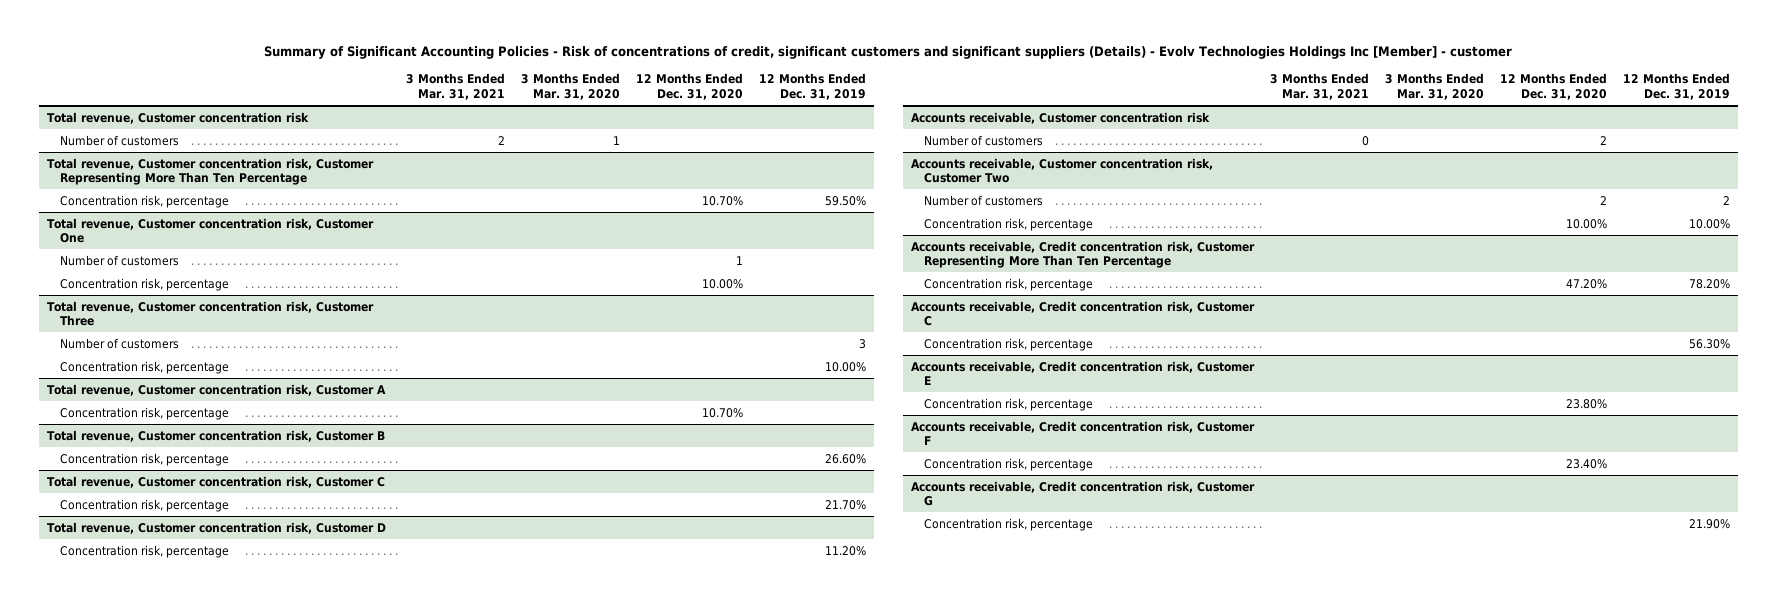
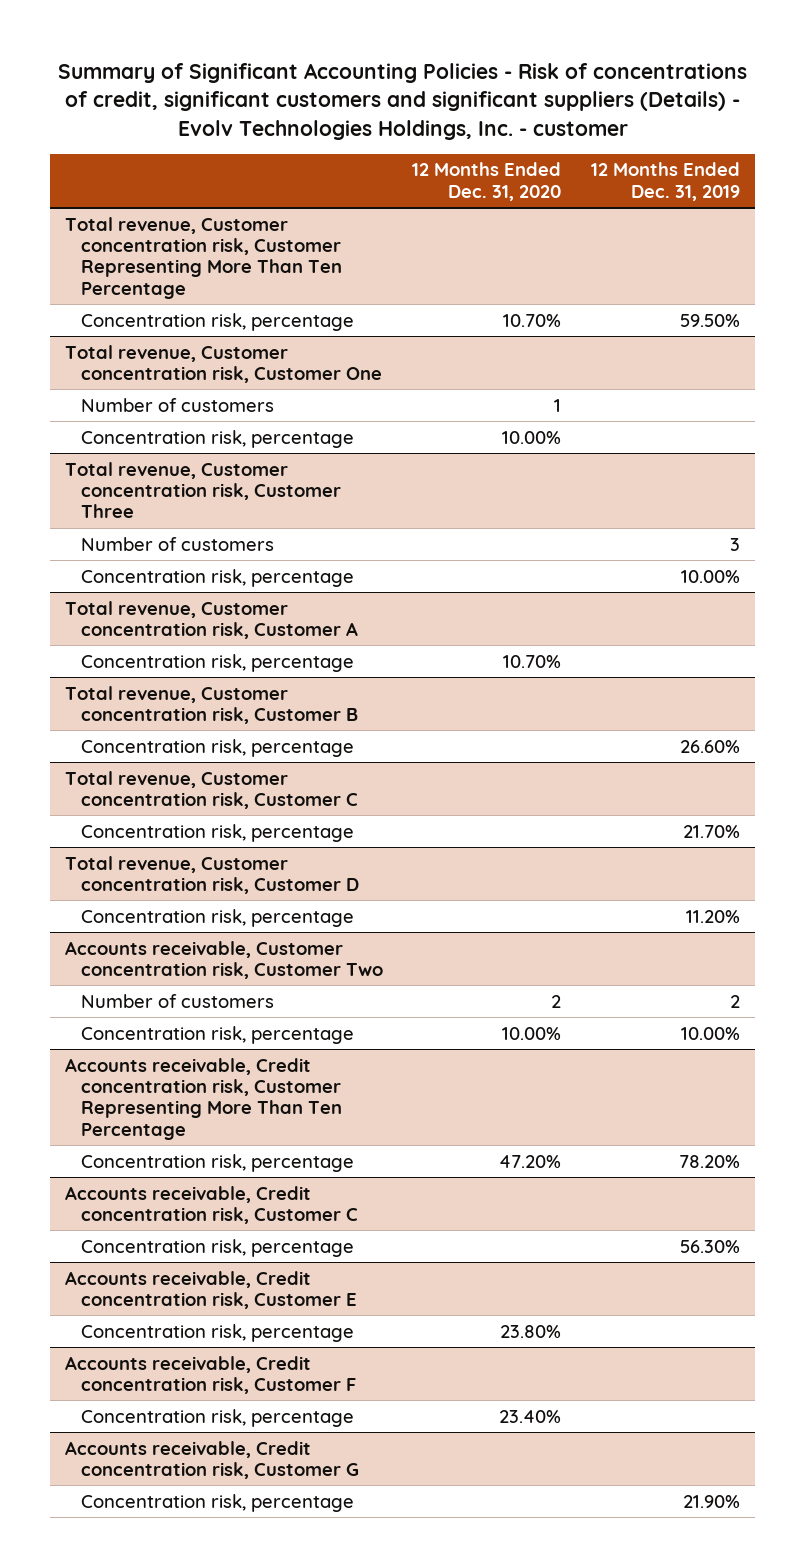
[264,46,1513,60] Summary of Significant Accounting Policies - Risk of concentrations of credit, significant customers and significant suppliers (Details) - Evolv Technologies Holdings Inc [Member] - customer -> [57,62,747,140] Summary of Significant Accounting Policies - Risk of concentrations of credit, significant customers and significant suppliers (Details) - Evolv Technologies Holdings, Inc. - customer
[406,73,506,100] 3 Months Ended Mar. 31, 2021 -> none
[521,73,621,100] 3 Months Ended Mar. 31, 2020 -> none
[46,111,309,124] Total revenue, Customer concentration risk -> none
[59,134,179,146] Number of customers -> none
[910,111,1210,124] Accounts receivable, Customer concentration risk -> none
[923,134,1043,146] Number of customers -> none

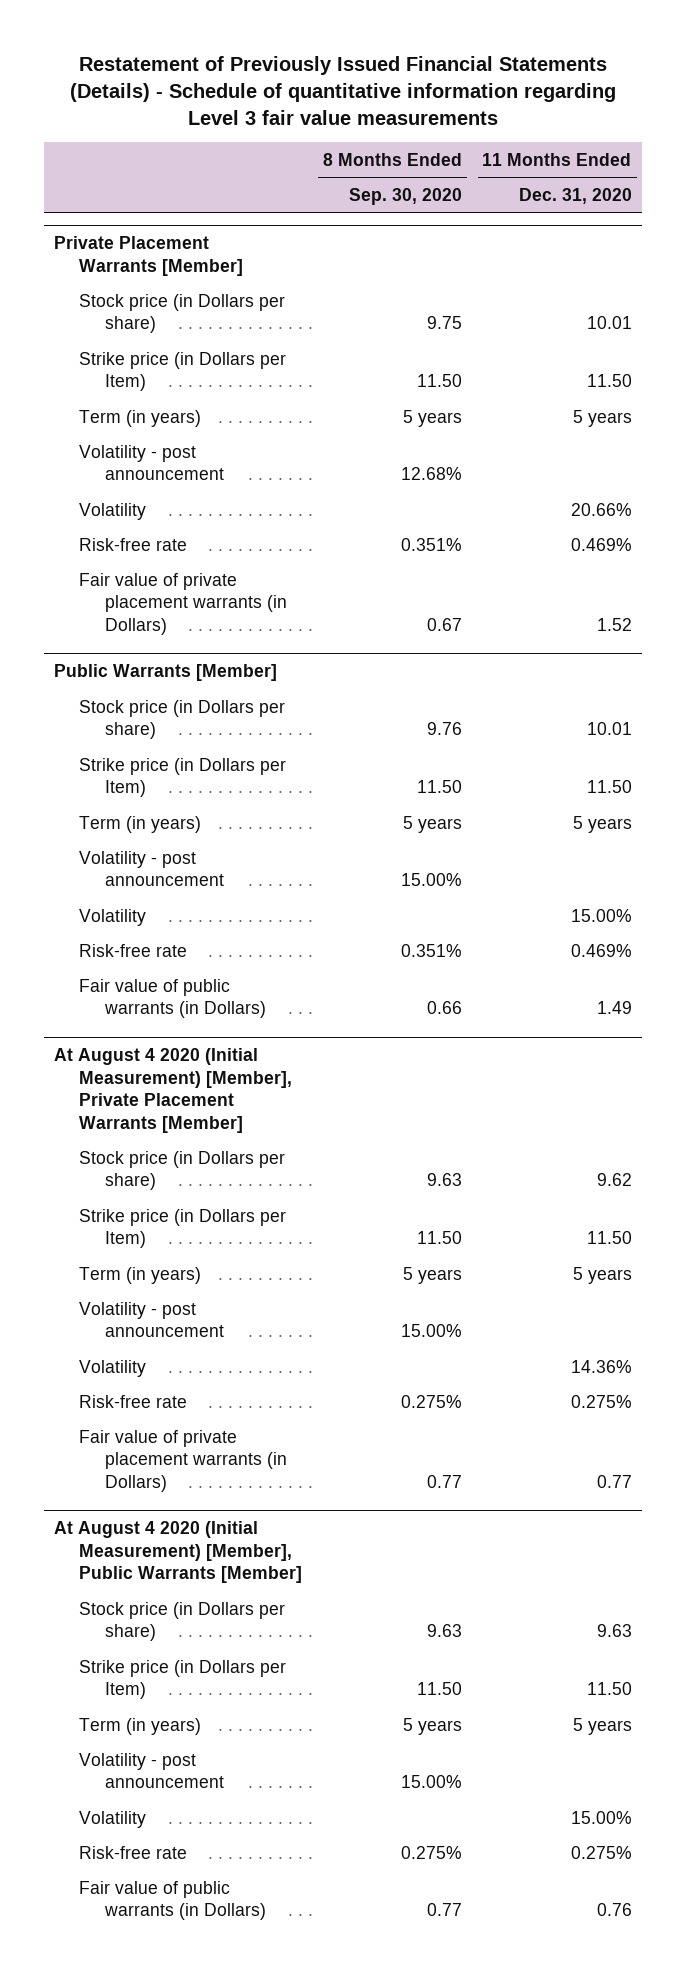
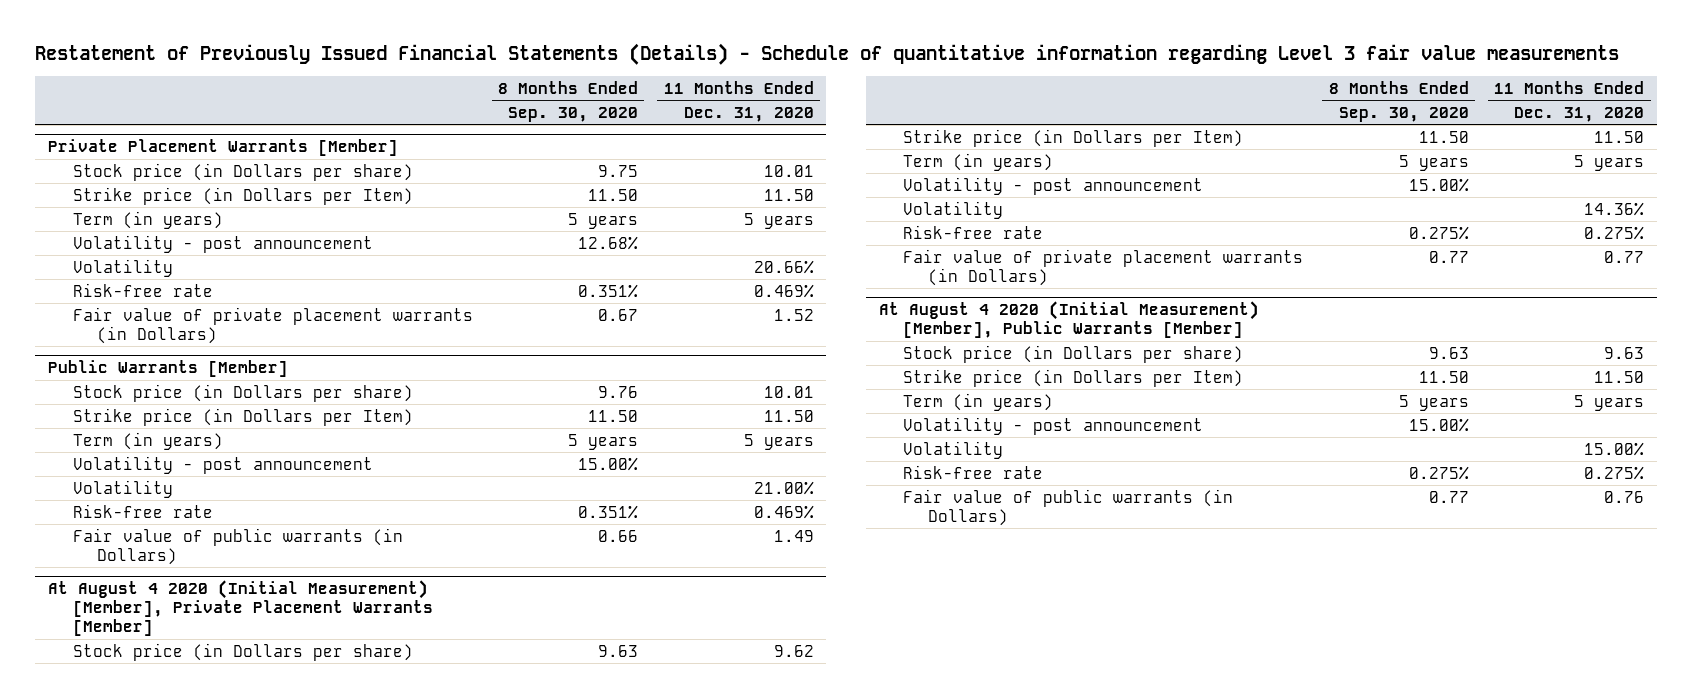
[570,908,632,922] 15.00% -> [753,480,814,495] 21.00%

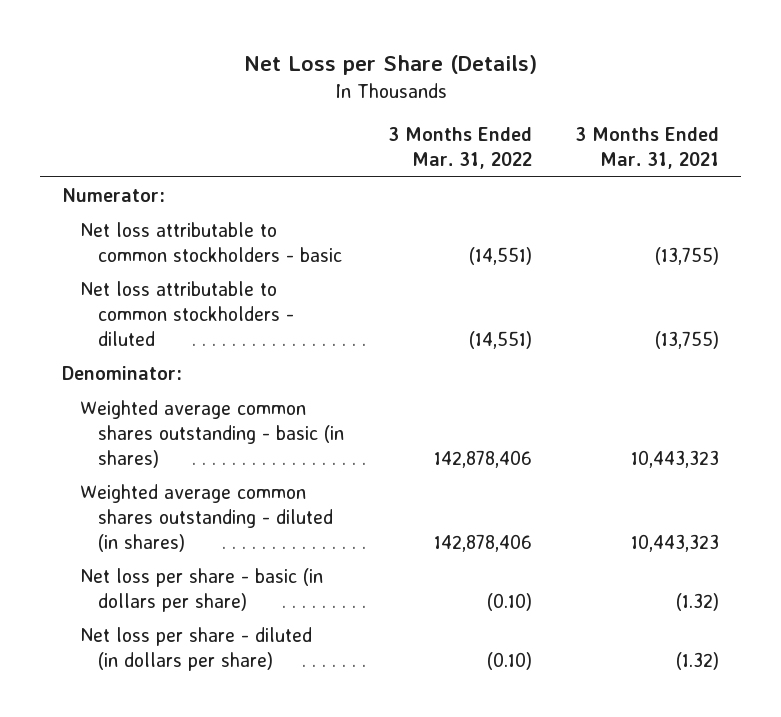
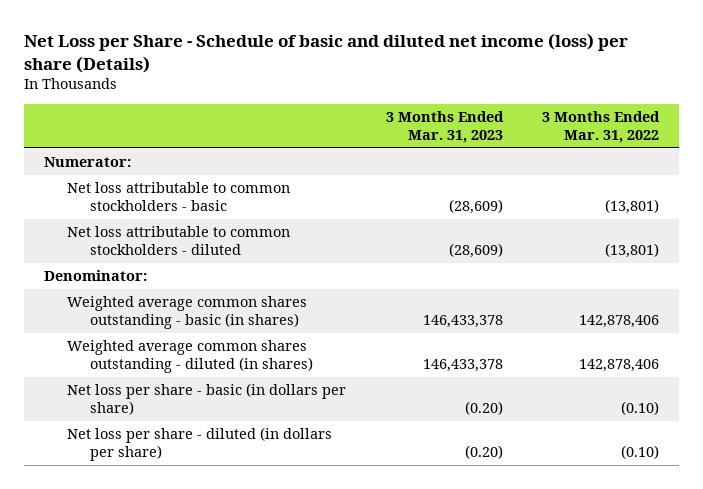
[243,54,537,75] Net Loss per Share (Details) -> [24,32,629,73] Net Loss per Share - Schedule of basic and diluted net income (loss) per share (Details)
[575,127,720,169] 3 Months Ended Mar. 31, 2021 -> none
none -> [385,111,504,144] 3 Months Ended Mar. 31, 2023
[468,246,532,265] (14,551) -> [605,199,660,215] (13,801)
[468,330,532,349] (14,551) -> [605,243,660,259] (13,801)

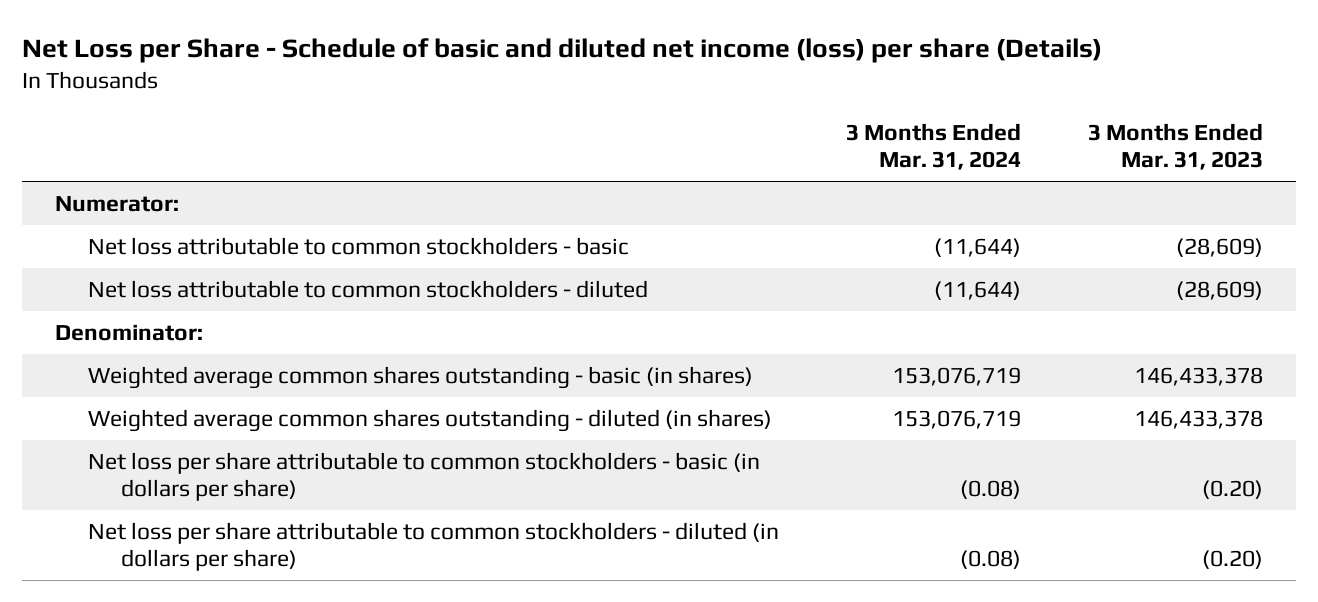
[542,111,661,144] 3 Months Ended Mar. 31, 2022 -> none
none -> [845,122,1021,171] 3 Months Ended Mar. 31, 2024
[66,383,346,416] Net loss per share - basic (in dollars per share) -> [88,451,761,502] Net loss per share attributable to common stockholders - basic (in dollars per share)
[66,427,332,462] Net loss per share - diluted (in dollars per share) -> [88,521,780,572] Net loss per share attributable to common stockholders - diluted (in dollars per share)

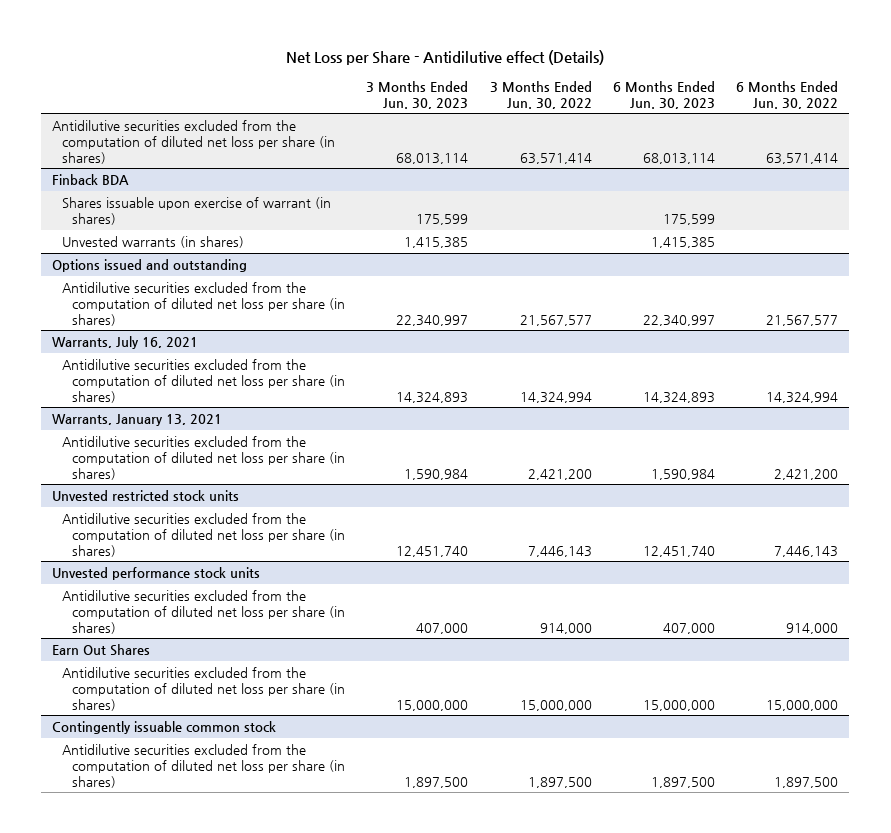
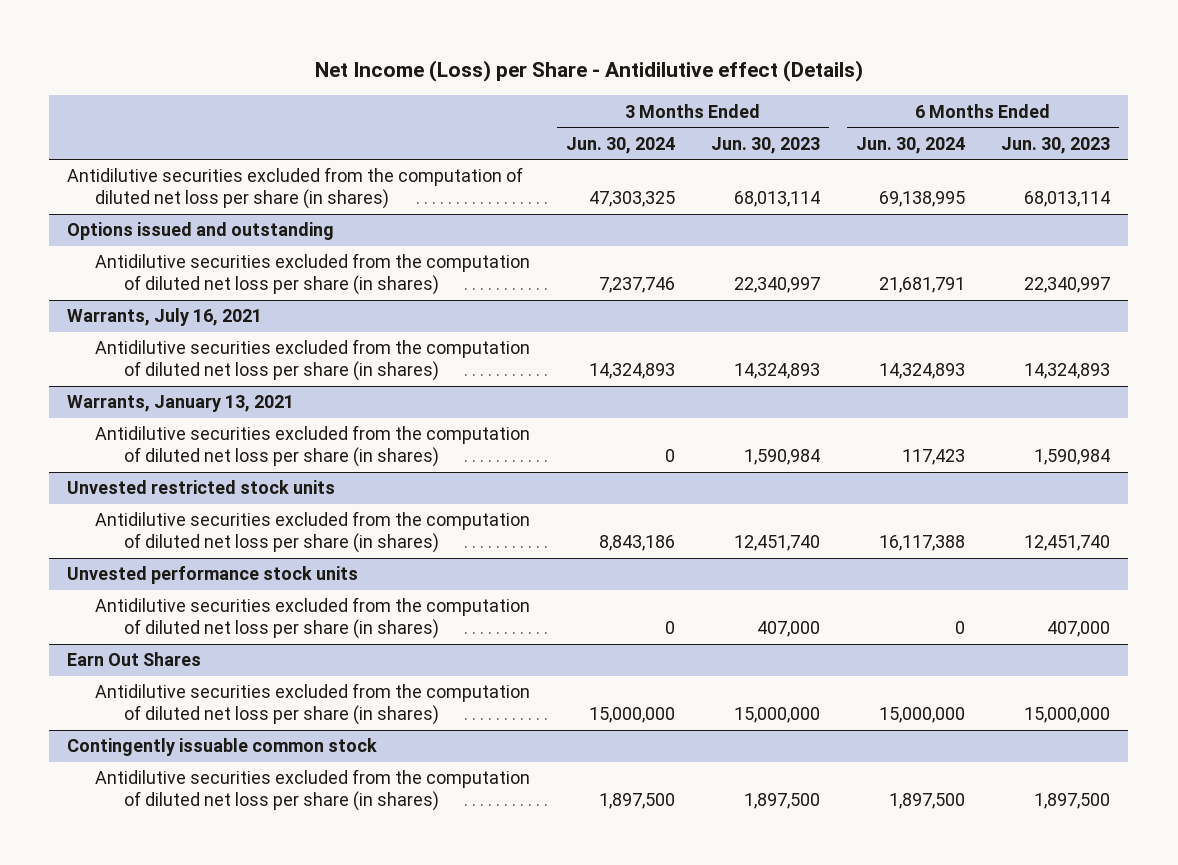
[286,49,605,65] Net Loss per Share - Antidilutive effect (Details) -> [314,60,863,83] Net Income (Loss) per Share - Antidilutive effect (Details)
[489,80,592,109] 3 Months Ended Jun. 30, 2022 -> none
[736,80,839,109] 6 Months Ended Jun. 30, 2022 -> none
none -> [566,136,676,154] Jun. 30, 2024
none -> [856,136,966,154] Jun. 30, 2024
[52,173,130,185] Finback BDA -> none
[61,196,331,225] Shares issuable upon exercise of warrant (in shares) -> none
[61,235,244,248] Unvested warrants (in shares) -> none

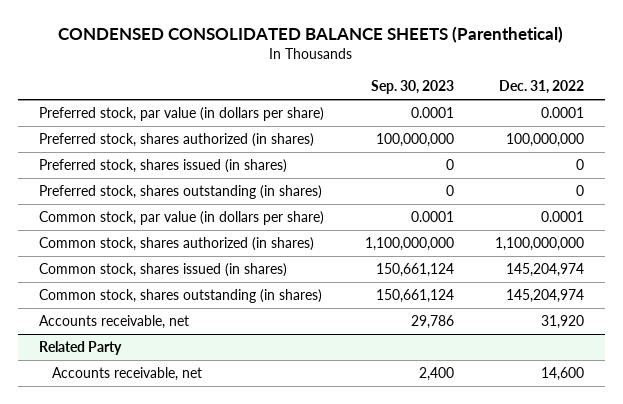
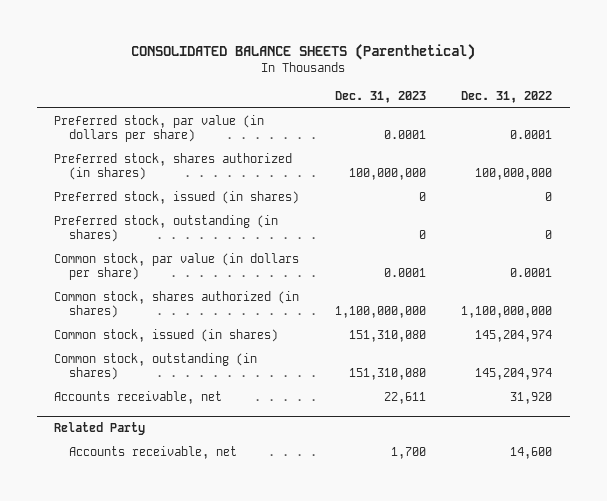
[58,26,564,44] CONDENSED CONSOLIDATED BALANCE SHEETS (Parenthetical) -> [131,43,476,60] CONSOLIDATED BALANCE SHEETS (Parenthetical)
[370,80,454,95] Sep. 30, 2023 -> none
none -> [334,91,426,104] Dec. 31, 2023
[38,158,287,173] Preferred stock, shares issued (in shares) -> [54,191,300,205] Preferred stock, issued (in shares)
[38,184,322,199] Preferred stock, shares outstanding (in shares) -> [54,215,279,243] Preferred stock, outstanding (in shares)
[38,262,287,277] Common stock, shares issued (in shares) -> [54,329,279,343] Common stock, issued (in shares)
[38,288,322,303] Common stock, shares outstanding (in shares) -> [54,353,258,381] Common stock, outstanding (in shares)

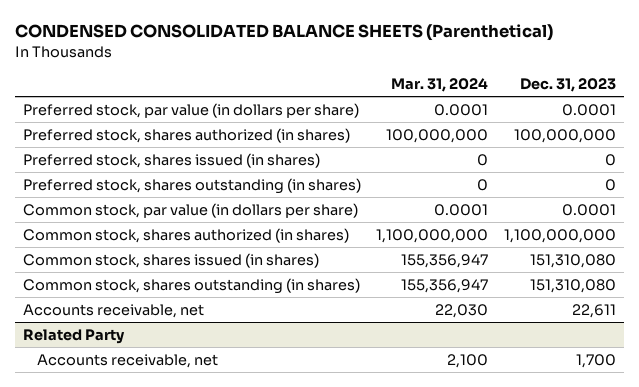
[131,43,476,60] CONSOLIDATED BALANCE SHEETS (Parenthetical) -> [14,24,553,42] CONDENSED CONSOLIDATED BALANCE SHEETS (Parenthetical)
[461,91,553,104] Dec. 31, 2022 -> none
none -> [391,78,489,93] Mar. 31, 2024
[54,191,300,205] Preferred stock, issued (in shares) -> [22,152,320,168] Preferred stock, shares issued (in shares)
[54,215,279,243] Preferred stock, outstanding (in shares) -> [22,177,361,194] Preferred stock, shares outstanding (in shares)
[54,329,279,343] Common stock, issued (in shares) -> [22,252,319,268] Common stock, shares issued (in shares)
[54,353,258,381] Common stock, outstanding (in shares) -> [22,277,360,294] Common stock, shares outstanding (in shares)

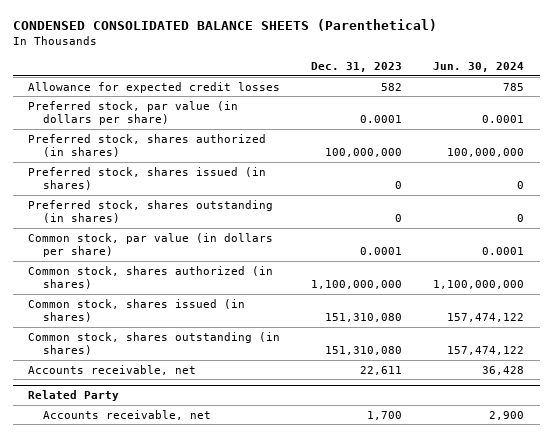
[391,78,489,93] Mar. 31, 2024 -> none
none -> [433,62,525,73] Jun. 30, 2024
none -> [28,81,281,93] Allowance for expected credit losses

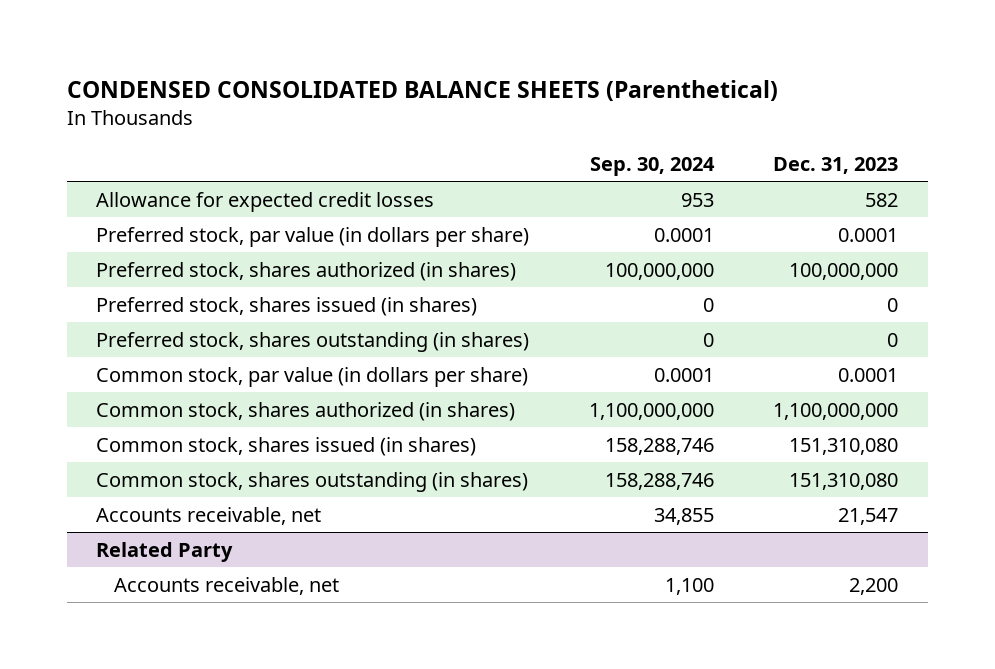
[433,62,525,73] Jun. 30, 2024 -> none
none -> [589,156,715,176] Sep. 30, 2024
[360,365,403,375] 22,611 -> [838,508,899,526] 21,547
[367,410,403,420] 1,700 -> [849,578,899,596] 2,200

